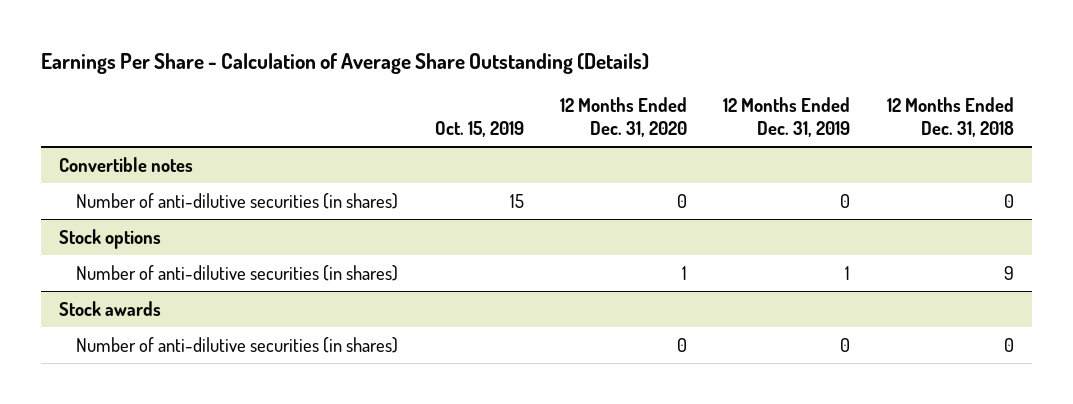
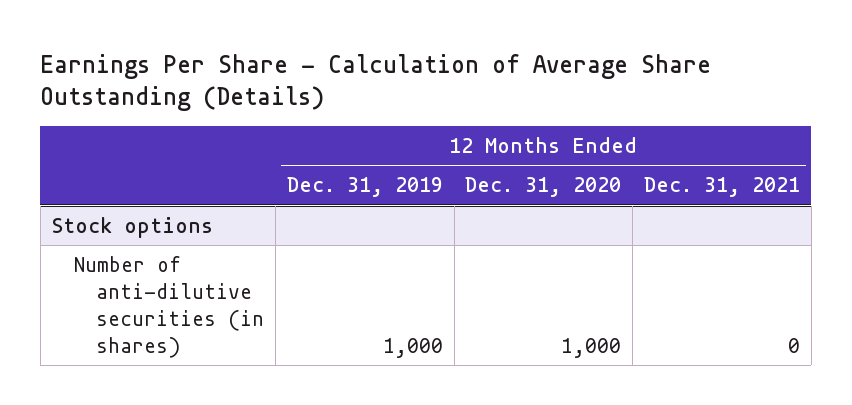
[434,121,524,138] Oct. 15, 2019 -> none
[886,97,1014,138] 12 Months Ended Dec. 31, 2018 -> none
none -> [644,177,801,198] Dec. 31, 2021
[59,156,194,172] Convertible notes -> none
[76,192,399,209] Number of anti-dilutive securities (in shares) -> none
[59,300,162,316] Stock awards -> none
[76,336,399,353] Number of anti-dilutive securities (in shares) -> none
[681,265,687,280] 1 -> [561,337,622,358] 1,000
[845,265,851,280] 1 -> [382,337,443,358] 1,000

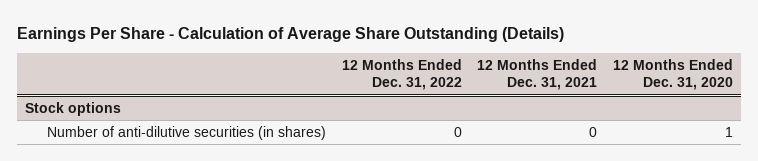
[286,177,443,198] Dec. 31, 2019 -> none
none -> [341,58,462,91] 12 Months Ended Dec. 31, 2022
[561,337,622,358] 1,000 -> [724,126,733,137] 1

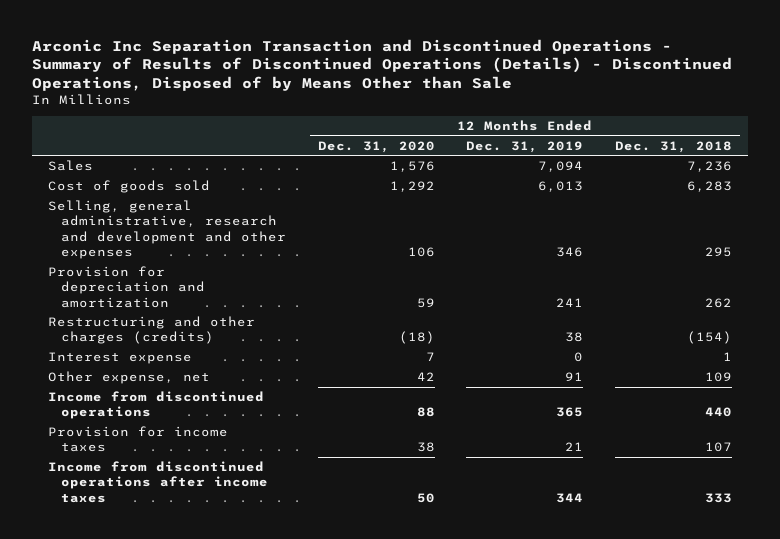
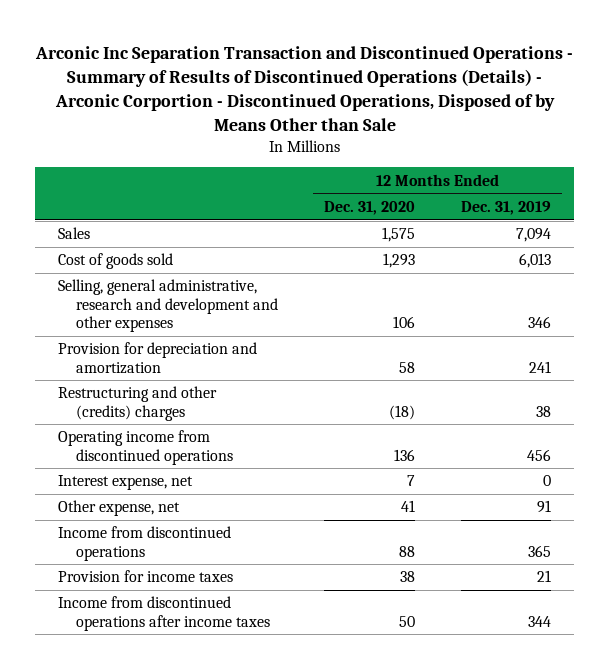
[31,38,732,91] Arconic Inc Separation Transaction and Discontinued Operations - Summary of Results of Discontinued Operations (Details) - Discontinued Operations, Disposed of by Means Other than Sale -> [34,46,573,132] Arconic Inc Separation Transaction and Discontinued Operations - Summary of Results of Discontinued Operations (Details) - Arconic Corportion - Discontinued Operations, Disposed of by Means Other than Sale
[614,140,732,153] Dec. 31, 2018 -> none
[389,161,435,173] 1,576 -> [382,227,416,243] 1,575
[389,181,435,193] 1,292 -> [383,253,416,269] 1,293
[416,297,435,308] 59 -> [399,361,416,373] 58
[47,316,255,345] Restructuring and other charges (credits) -> [58,386,218,421] Restructuring and other (credits) charges
none -> [58,430,234,465] Operating income from discontinued operations
[47,352,192,365] Interest expense -> [58,475,194,491] Interest expense, net
[416,372,435,382] 42 -> [401,500,416,513] 41

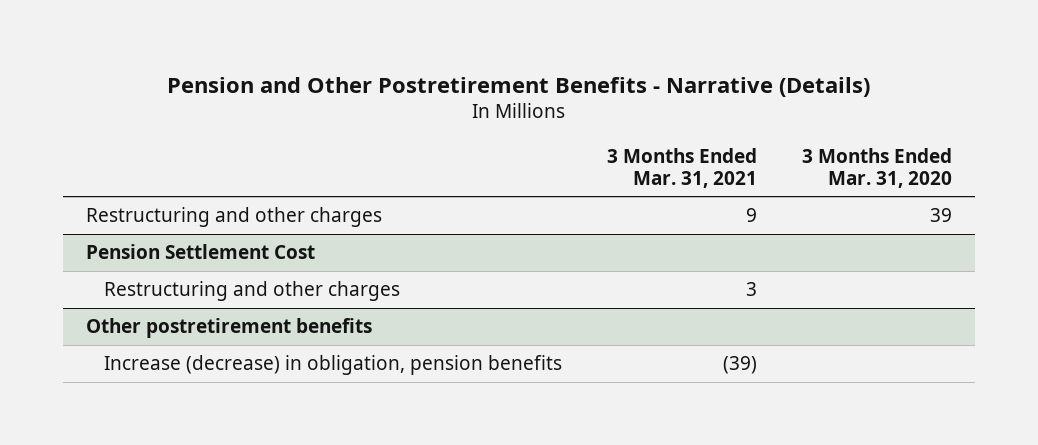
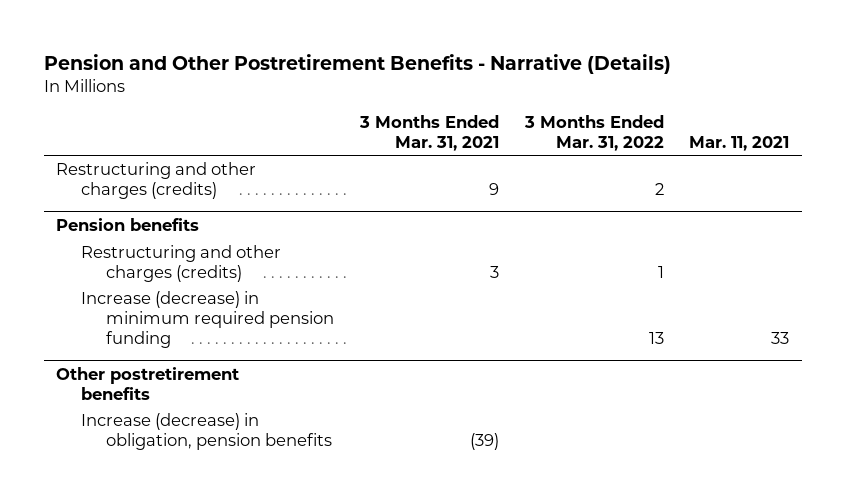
[802,147,953,188] 3 Months Ended Mar. 31, 2020 -> none
none -> [523,114,664,151] 3 Months Ended Mar. 31, 2022
none -> [689,135,790,151] Mar. 11, 2021
[85,244,315,260] Pension Settlement Cost -> none
[85,207,382,228] Restructuring and other charges -> [56,162,257,199] Restructuring and other charges (credits)
none -> [56,218,200,232] Pension benefits
[103,281,400,302] Restructuring and other charges -> [81,245,282,282] Restructuring and other charges (credits)
none -> [81,291,335,348] Increase (decrease) in minimum required pension funding

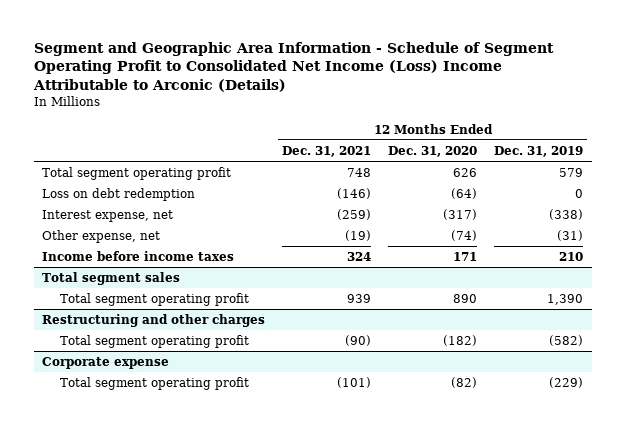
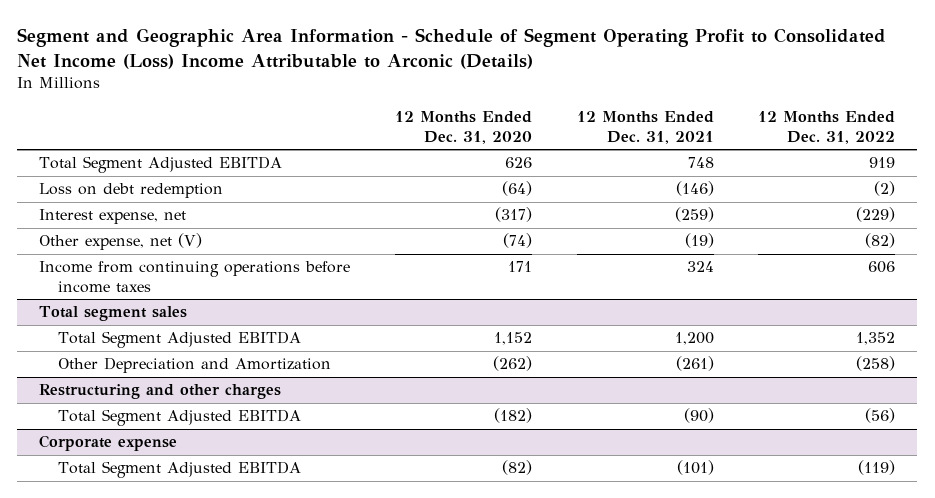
[494,146,584,158] Dec. 31, 2019 -> none
none -> [758,111,896,144] 12 Months Ended Dec. 31, 2022
[42,167,232,181] Total segment operating profit -> [39,156,283,174] Total Segment Adjusted EBITDA
[42,230,161,244] Other expense, net -> [39,233,203,251] Other expense, net (V)
[42,251,235,262] Income before income taxes -> [39,261,351,293] Income from continuing operations before income taxes
[59,293,249,307] Total segment operating profit -> [57,331,301,349] Total Segment Adjusted EBITDA
[347,294,372,304] 939 -> [674,332,714,346] 1,200
[453,294,478,304] 890 -> [494,332,533,346] 1,152
none -> [57,357,331,374] Other Depreciation and Amortization
[59,335,249,349] Total segment operating profit -> [57,409,301,427] Total Segment Adjusted EBITDA
[59,377,249,391] Total segment operating profit -> [57,461,301,479] Total Segment Adjusted EBITDA

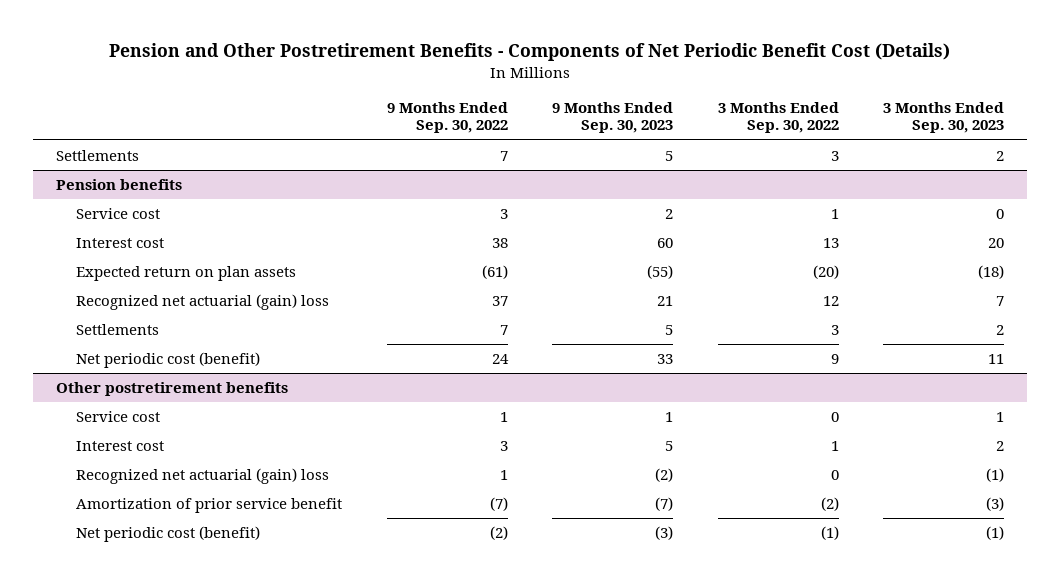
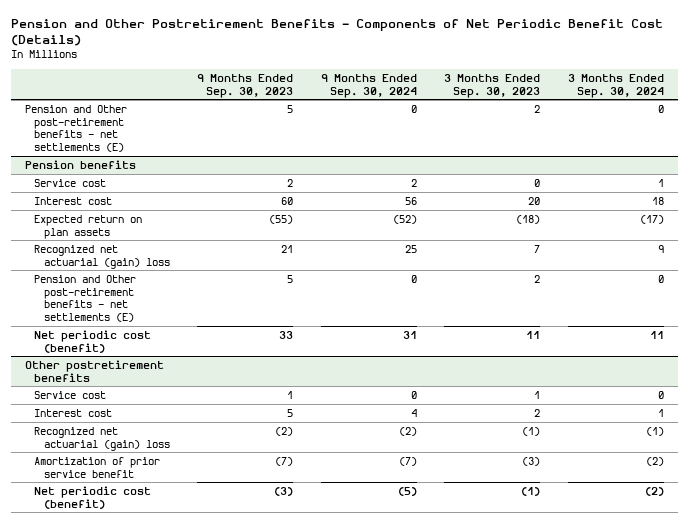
[386,101,508,134] 9 Months Ended Sep. 30, 2022 -> none
[717,101,839,134] 3 Months Ended Sep. 30, 2022 -> none
none -> [320,73,417,98] 9 Months Ended Sep. 30, 2024
none -> [568,73,665,98] 3 Months Ended Sep. 30, 2024
[55,150,139,162] Settlements -> [24,104,127,153] Pension and Other post-retirement benefits - net settlements (E)
[76,324,160,336] Settlements -> [34,274,137,323] Pension and Other post-retirement benefits - net settlements (E)

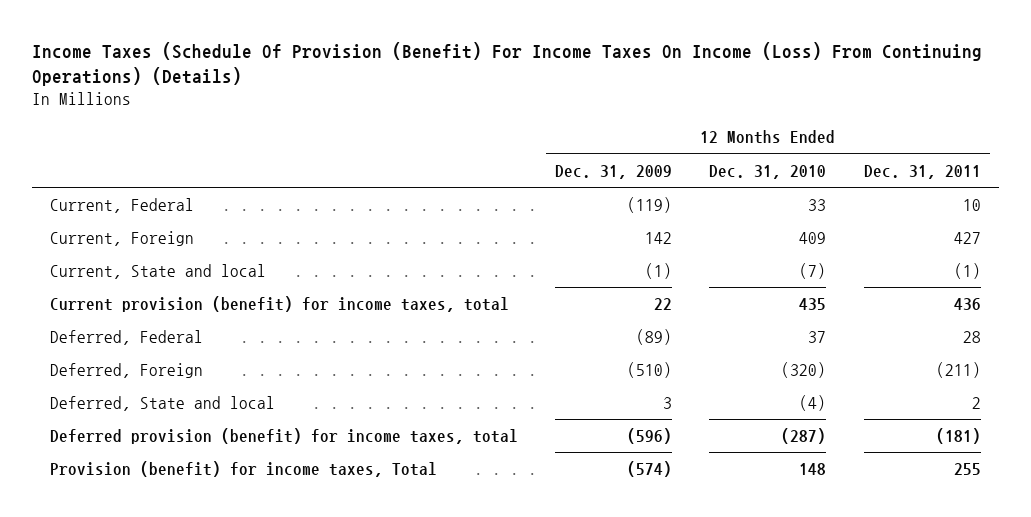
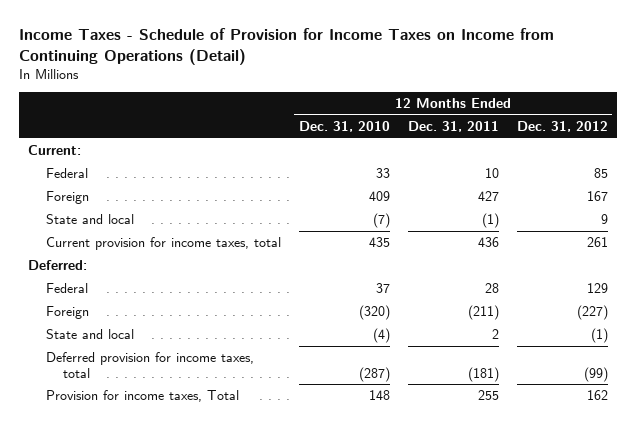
[31,41,982,87] Income Taxes (Schedule Of Provision (Benefit) For Income Taxes On Income (Loss) From Continuing Operations) (Details) -> [19,27,555,65] Income Taxes - Schedule of Provision for Income Taxes on Income from Continuing Operations (Detail)
[555,164,673,179] Dec. 31, 2009 -> none
none -> [516,120,608,132] Dec. 31, 2012
none -> [28,145,82,156] Current:
[50,197,195,213] Current, Federal -> [45,168,88,179] Federal
[50,230,195,246] Current, Foreign -> [45,191,89,205] Foreign
[50,263,267,279] Current, State and local -> [45,214,134,225] State and local
[50,295,510,312] Current provision (benefit) for income taxes, total -> [45,237,281,251] Current provision for income taxes, total
none -> [28,260,88,271] Deferred:
[50,329,204,345] Deferred, Federal -> [45,283,88,294] Federal
[50,362,204,378] Deferred, Foreign -> [45,306,89,320] Foreign
[50,395,276,411] Deferred, State and local -> [45,329,134,340] State and local
[50,427,519,444] Deferred provision (benefit) for income taxes, total -> [45,352,254,378] Deferred provision for income taxes, total
[50,460,438,477] Provision (benefit) for income taxes, Total -> [45,390,239,403] Provision for income taxes, Total

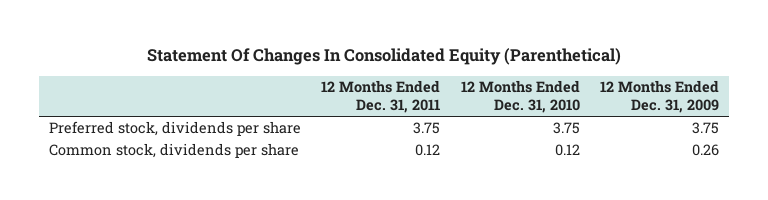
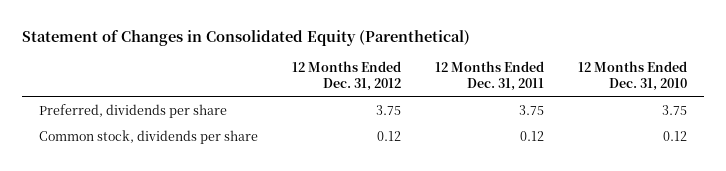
[147,48,622,66] Statement Of Changes In Consolidated Equity (Parenthetical) -> [22,29,471,46] Statement of Changes in Consolidated Equity (Parenthetical)
[600,80,720,114] 12 Months Ended Dec. 31, 2009 -> none
none -> [292,60,402,91] 12 Months Ended Dec. 31, 2012
[49,121,302,137] Preferred stock, dividends per share -> [39,103,228,118] Preferred, dividends per share

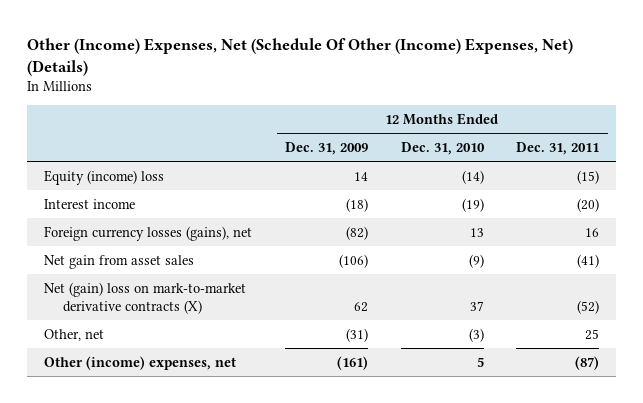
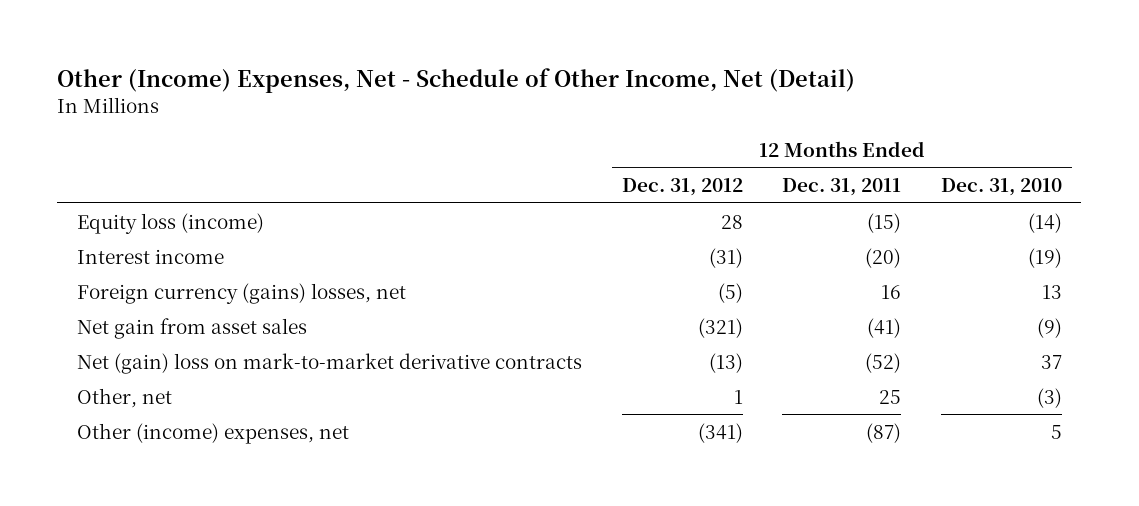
[27,37,574,76] Other (Income) Expenses, Net (Schedule Of Other (Income) Expenses, Net) (Details) -> [57,68,856,94] Other (Income) Expenses, Net - Schedule of Other Income, Net (Detail)
[284,142,368,156] Dec. 31, 2009 -> none
none -> [621,178,743,197] Dec. 31, 2012
[43,169,164,185] Equity (income) loss -> [77,212,265,234] Equity loss (income)
[43,225,252,241] Foreign currency losses (gains), net -> [77,282,407,304] Foreign currency (gains) losses, net
[43,281,246,315] Net (gain) loss on mark-to-market derivative contracts (X) -> [77,352,583,374] Net (gain) loss on mark-to-market derivative contracts

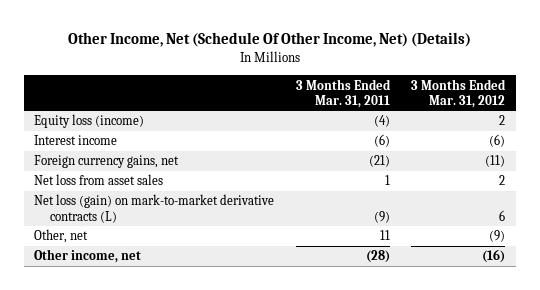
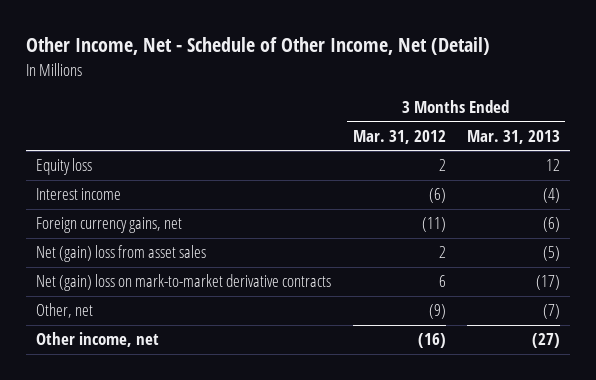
[67,32,471,48] Other Income, Net (Schedule Of Other Income, Net) (Details) -> [25,37,490,56] Other Income, Net - Schedule of Other Income, Net (Detail)
[295,78,391,108] 3 Months Ended Mar. 31, 2011 -> none
none -> [466,129,560,144] Mar. 31, 2013
[34,114,145,129] Equity loss (income) -> [36,158,93,176] Equity loss
[34,174,164,186] Net loss from asset sales -> [36,245,207,263] Net (gain) loss from asset sales
[34,194,275,223] Net loss (gain) on mark-to-market derivative contracts (L) -> [36,274,332,292] Net (gain) loss on mark-to-market derivative contracts

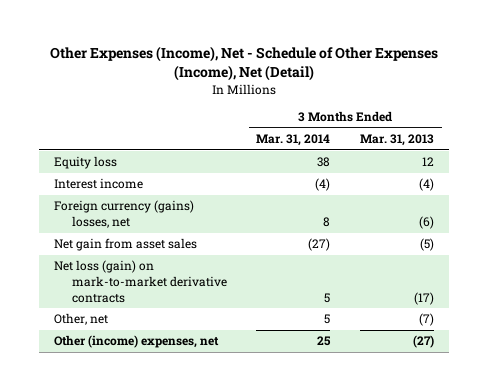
[25,37,490,56] Other Income, Net - Schedule of Other Income, Net (Detail) -> [50,46,439,82] Other Expenses (Income), Net - Schedule of Other Expenses (Income), Net (Detail)
[352,129,446,144] Mar. 31, 2012 -> none
none -> [256,134,331,147] Mar. 31, 2014
[36,217,183,234] Foreign currency gains, net -> [54,200,195,229] Foreign currency (gains) losses, net
[36,245,207,263] Net (gain) loss from asset sales -> [54,238,198,252] Net gain from asset sales
[36,274,332,292] Net (gain) loss on mark-to-market derivative contracts -> [54,260,227,303] Net loss (gain) on mark-to-market derivative contracts
[36,332,160,348] Other income, net -> [54,335,220,349] Other (income) expenses, net

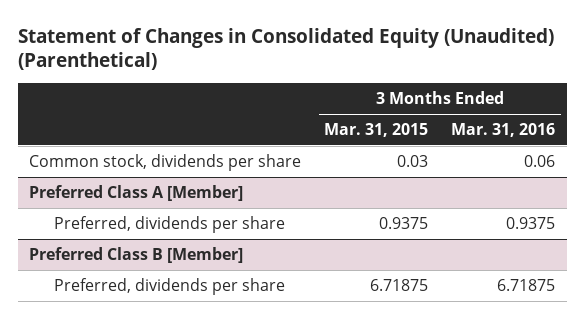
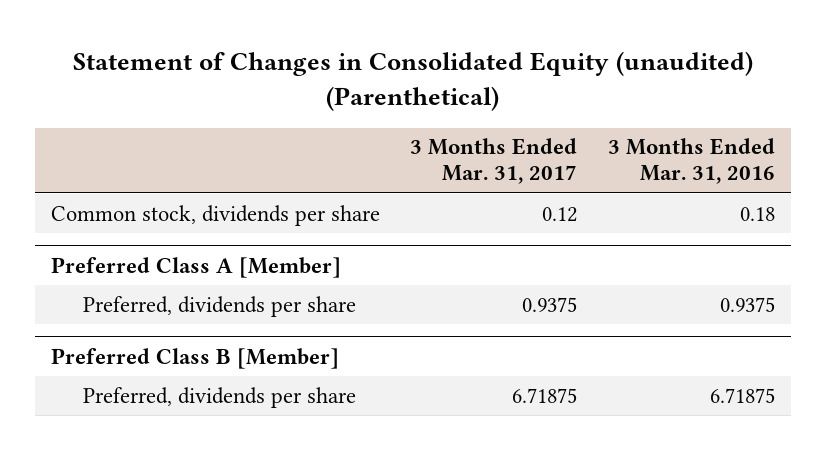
[18,27,555,71] Statement of Changes in Consolidated Equity (Unaudited) (Parenthetical) -> [72,51,753,112] Statement of Changes in Consolidated Equity (unaudited) (Parenthetical)
[324,123,429,138] Mar. 31, 2015 -> none
none -> [410,138,578,185] 3 Months Ended Mar. 31, 2017
[524,155,556,168] 0.06 -> [740,206,776,221] 0.18

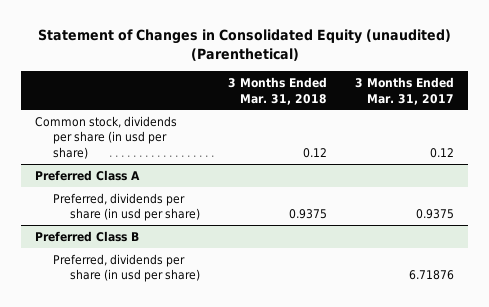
[608,138,776,185] 3 Months Ended Mar. 31, 2016 -> none
none -> [228,76,328,105] 3 Months Ended Mar. 31, 2018
[50,204,380,226] Common stock, dividends per share -> [34,115,177,160] Common stock, dividends per share (in usd per share)
[50,256,341,278] Preferred Class A [Member] -> [34,169,140,181] Preferred Class A
[82,295,356,317] Preferred, dividends per share -> [52,192,201,222] Preferred, dividends per share (in usd per share)
[50,347,339,369] Preferred Class B [Member] -> [34,230,139,242] Preferred Class B
[82,386,356,408] Preferred, dividends per share -> [52,253,201,283] Preferred, dividends per share (in usd per share)
[512,387,578,403] 6.71875 -> [409,270,455,281] 6.71876

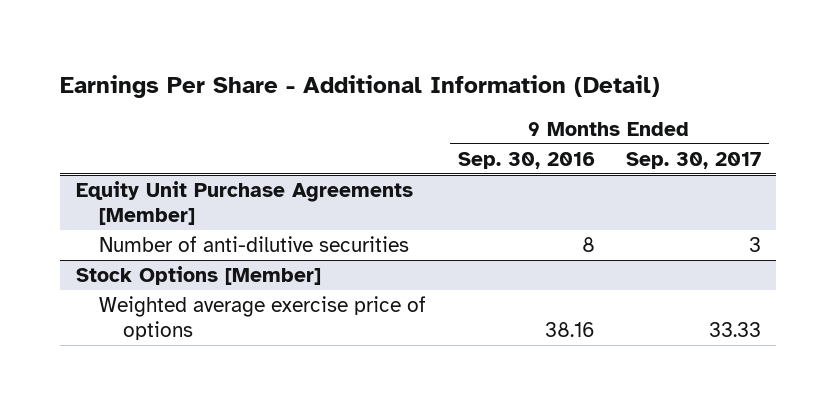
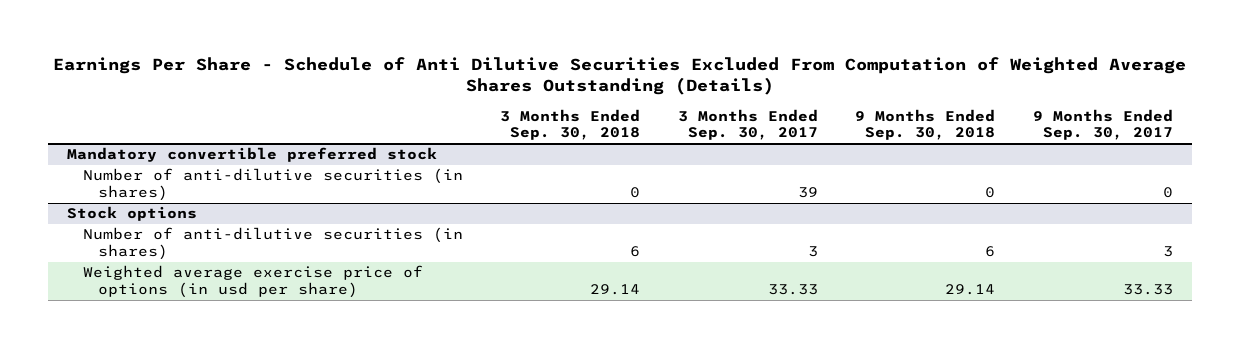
[60,74,661,98] Earnings Per Share - Additional Information (Detail) -> [52,56,1186,96] Earnings Per Share - Schedule of Anti Dilutive Securities Excluded From Computation of Weighted Average Shares Outstanding (Details)
[457,151,595,169] Sep. 30, 2016 -> none
none -> [500,108,641,141] 3 Months Ended Sep. 30, 2018
none -> [677,108,818,141] 3 Months Ended Sep. 30, 2017
none -> [855,108,996,141] 9 Months Ended Sep. 30, 2018
[75,181,413,225] Equity Unit Purchase Agreements [Member] -> none
none -> [66,147,437,163] Mandatory convertible preferred stock
[99,236,410,253] Number of anti-dilutive securities -> [82,168,463,202] Number of anti-dilutive securities (in shares)
[748,237,761,253] 3 -> [1163,187,1174,199] 0
[75,266,321,286] Stock Options [Member] -> [66,206,197,222] Stock options
none -> [82,227,463,261] Number of anti-dilutive securities (in shares)
[99,296,427,340] Weighted average exercise price of options -> [82,265,423,299] Weighted average exercise price of options (in usd per share)

